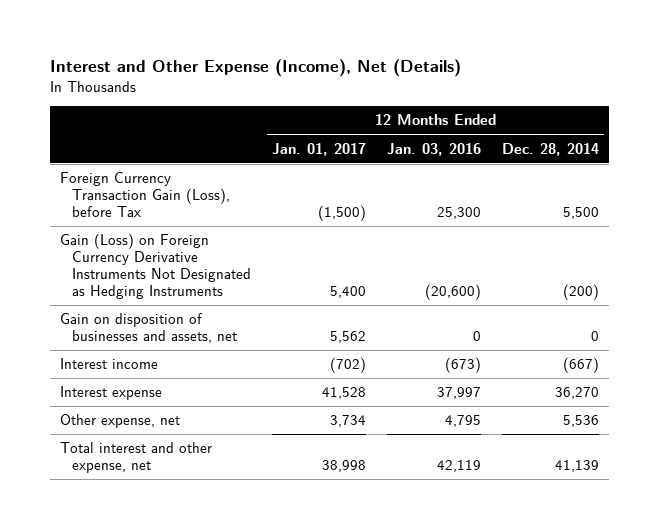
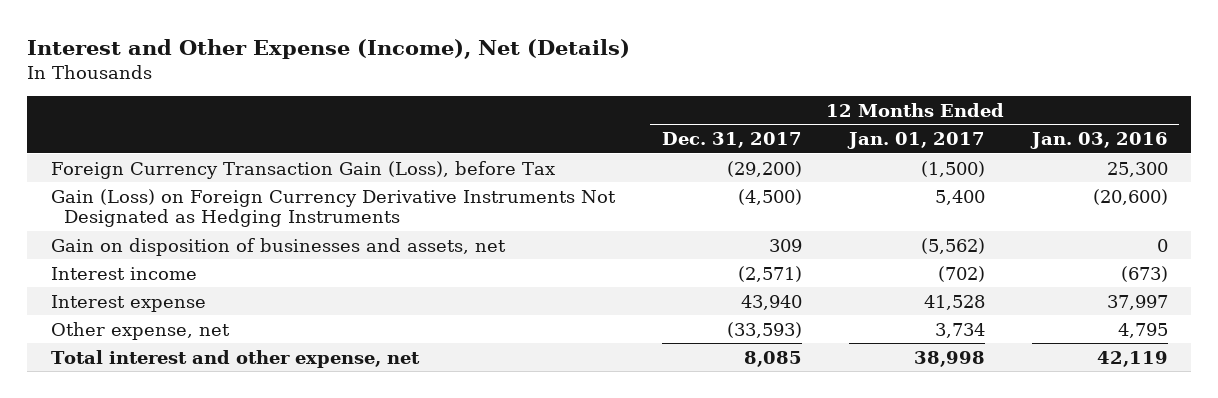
[501,142,599,156] Dec. 28, 2014 -> none
none -> [661,132,802,149] Dec. 31, 2017
[330,331,367,344] 5,562 -> [920,237,985,254] (5,562)

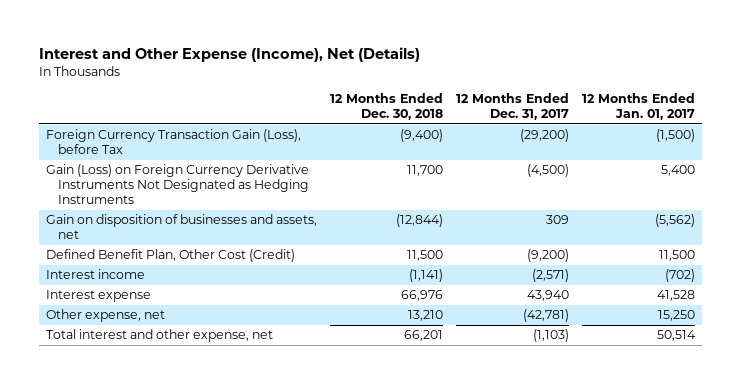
[1029,132,1168,150] Jan. 03, 2016 -> none
none -> [330,93,444,121] 12 Months Ended Dec. 30, 2018
none -> [45,249,295,263] Defined Benefit Plan, Other Cost (Credit)
[726,321,802,338] (33,593) -> [523,309,570,323] (42,781)
[934,322,985,338] 3,734 -> [658,310,696,322] 15,250
[743,350,802,367] 8,085 -> [533,329,570,343] (1,103)
[913,350,985,367] 38,998 -> [657,330,697,342] 50,514

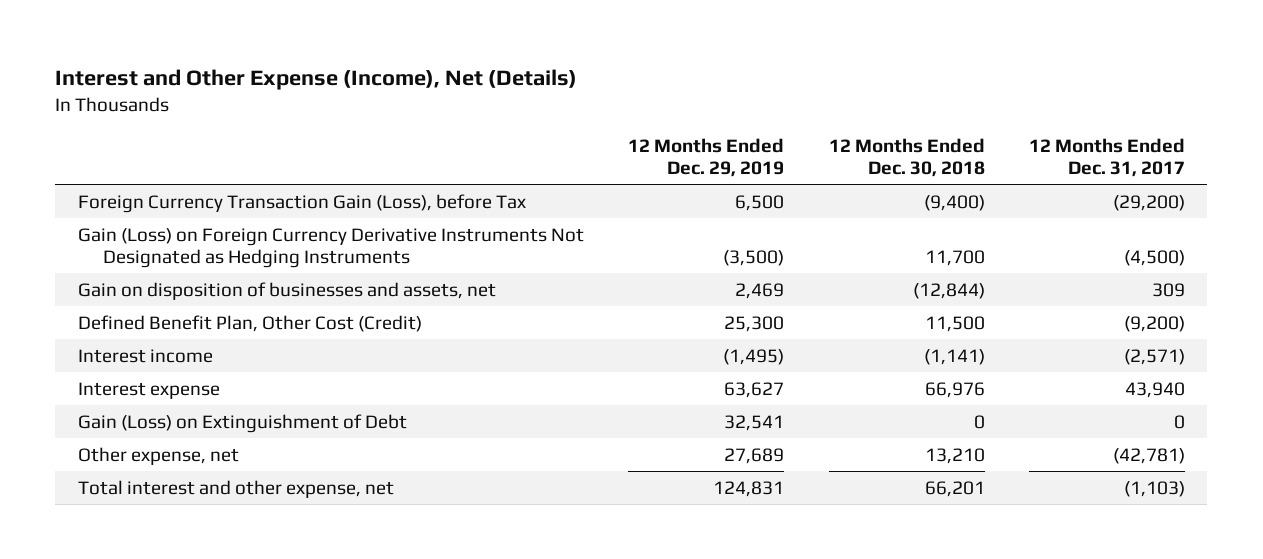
[582,93,696,121] 12 Months Ended Jan. 01, 2017 -> none
none -> [628,138,785,178] 12 Months Ended Dec. 29, 2019
none -> [77,413,407,433] Gain (Loss) on Extinguishment of Debt

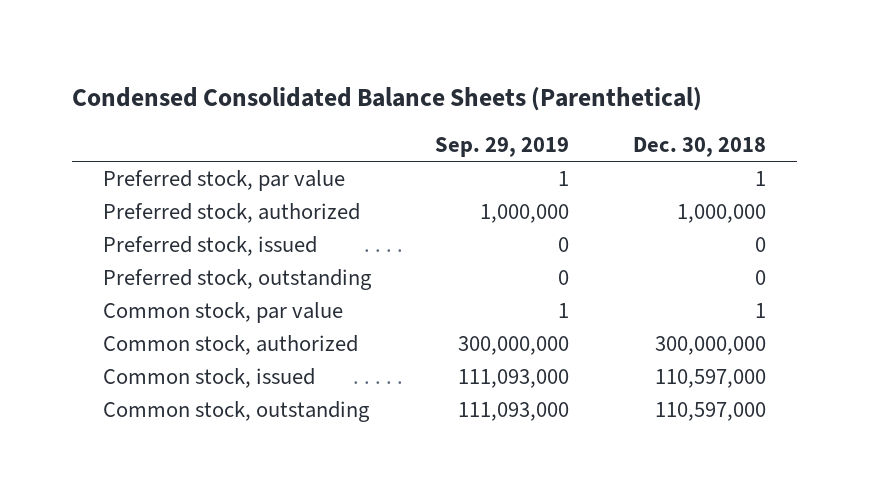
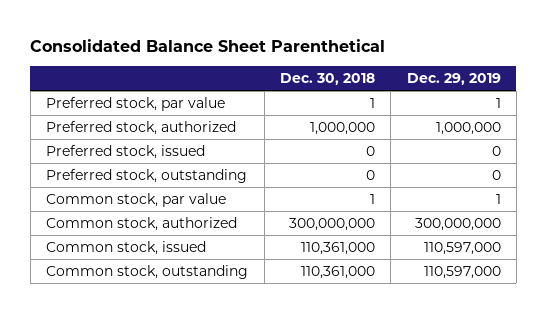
[71,87,702,112] Condensed Consolidated Balance Sheets (Parenthetical) -> [30,39,386,53] Consolidated Balance Sheet Parenthetical
[435,137,570,158] Sep. 29, 2019 -> none
none -> [406,73,501,86] Dec. 29, 2019
[654,368,766,388] 110,597,000 -> [300,241,375,255] 110,361,000
[654,401,766,421] 110,597,000 -> [300,265,375,279] 110,361,000

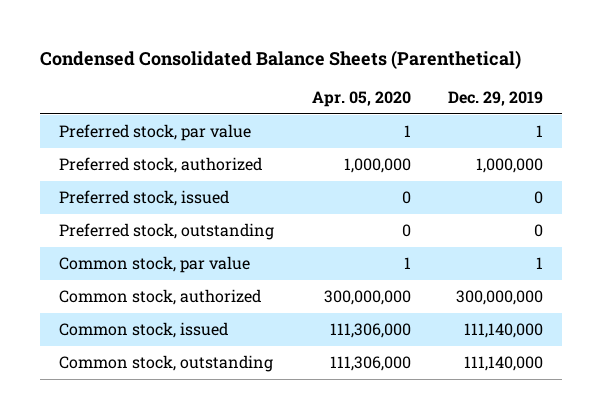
[30,39,386,53] Consolidated Balance Sheet Parenthetical -> [40,49,522,69] Condensed Consolidated Balance Sheets (Parenthetical)
[279,73,375,86] Dec. 30, 2018 -> none
none -> [311,90,411,107] Apr. 05, 2020
[423,241,501,255] 110,597,000 -> [463,323,543,339] 111,140,000
[423,265,501,279] 110,597,000 -> [463,356,543,372] 111,140,000

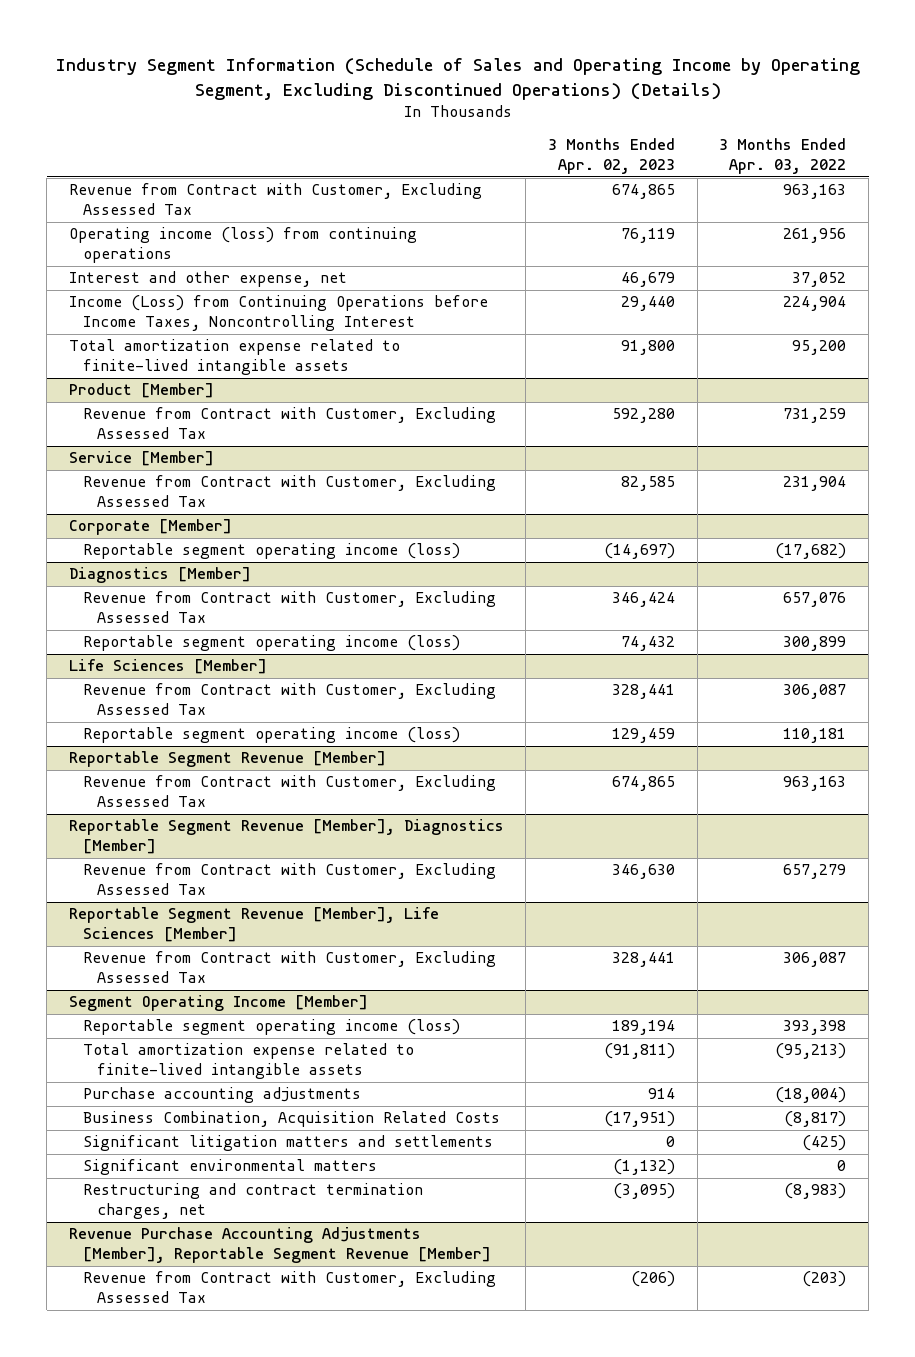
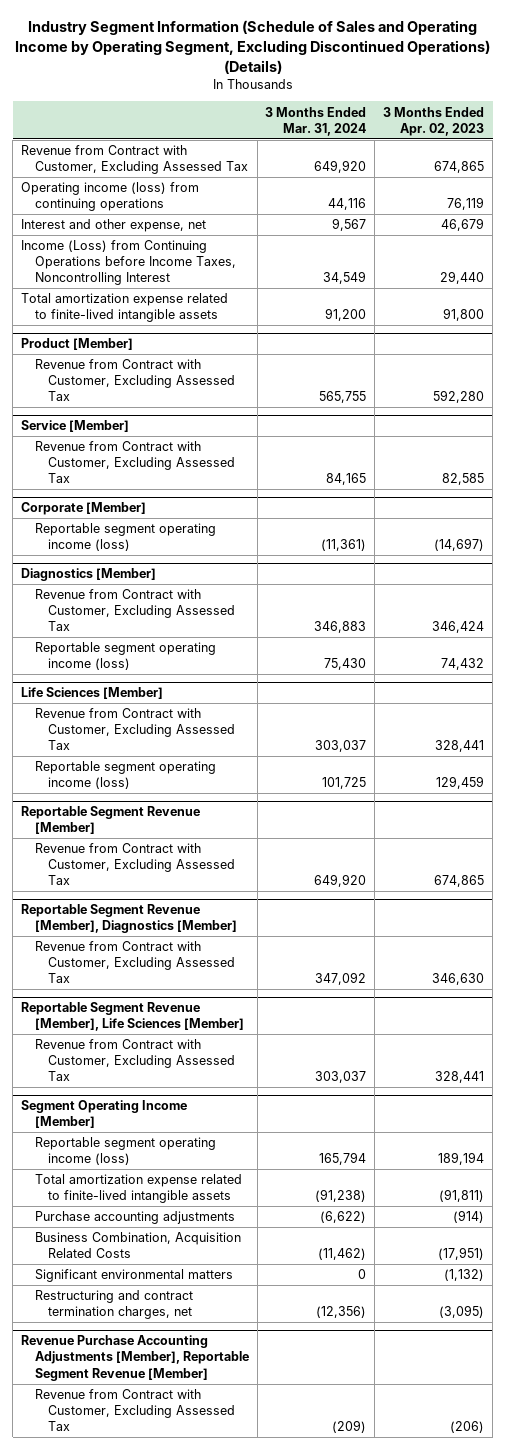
[719,138,847,175] 3 Months Ended Apr. 03, 2022 -> none
none -> [265,106,367,136] 3 Months Ended Mar. 31, 2024
[648,1088,676,1100] 914 -> [453,1210,485,1224] (914)
[82,1135,493,1152] Significant litigation matters and settlements -> none

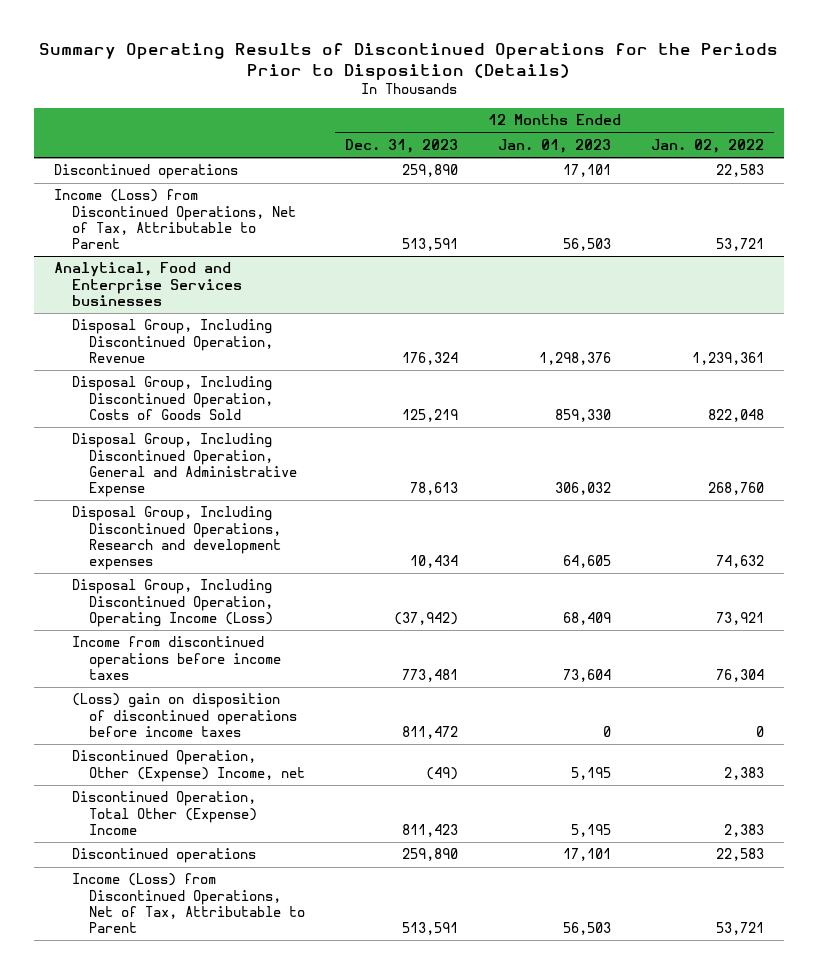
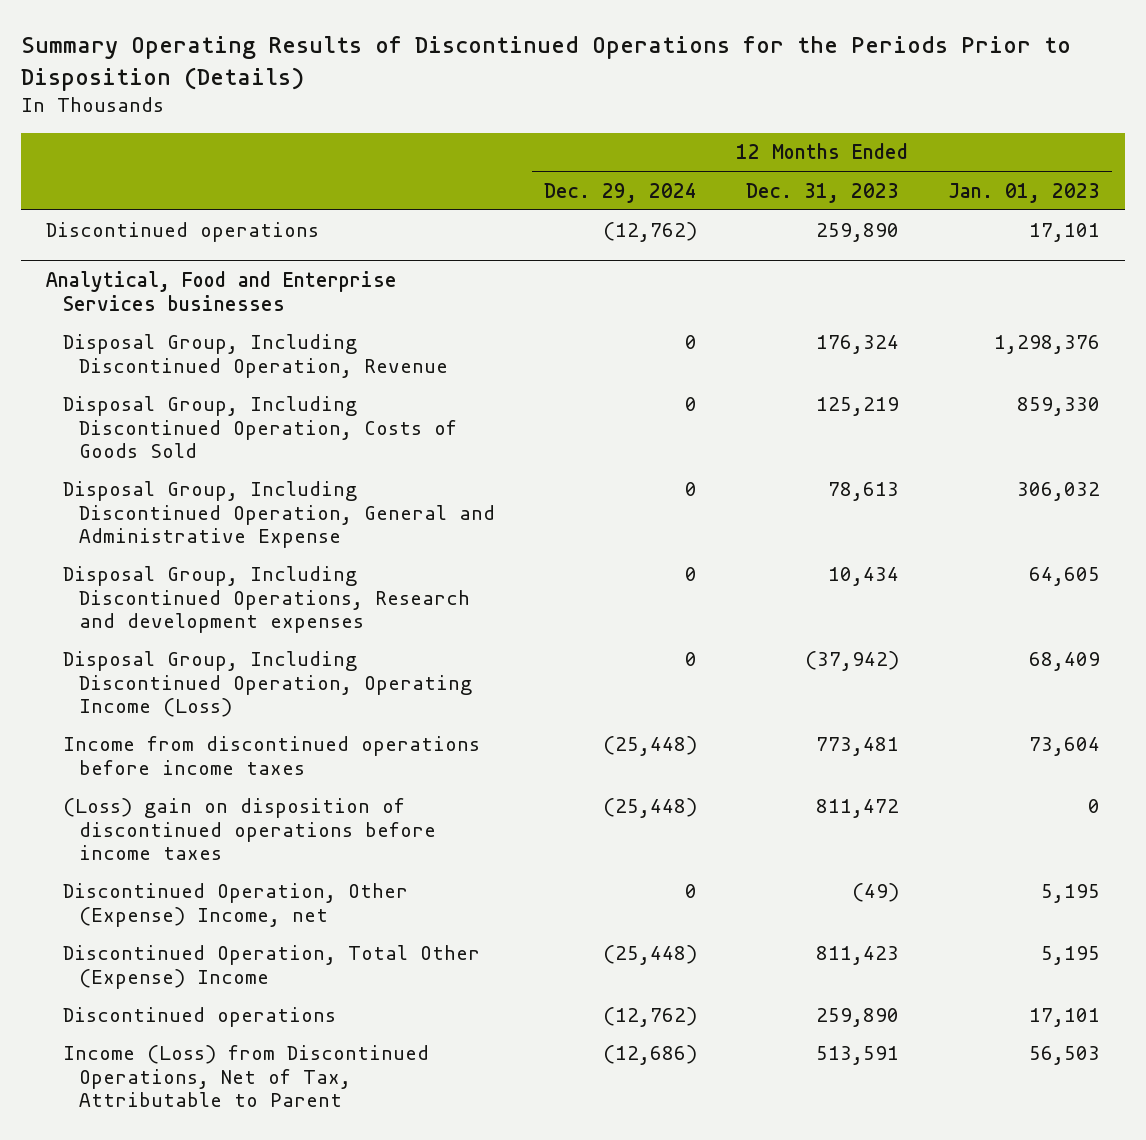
[651,139,765,154] Jan. 02, 2022 -> none
none -> [544,182,698,203] Dec. 29, 2024
[54,189,296,249] Income (Loss) from Discontinued Operations, Net of Tax, Attributable to Parent -> none

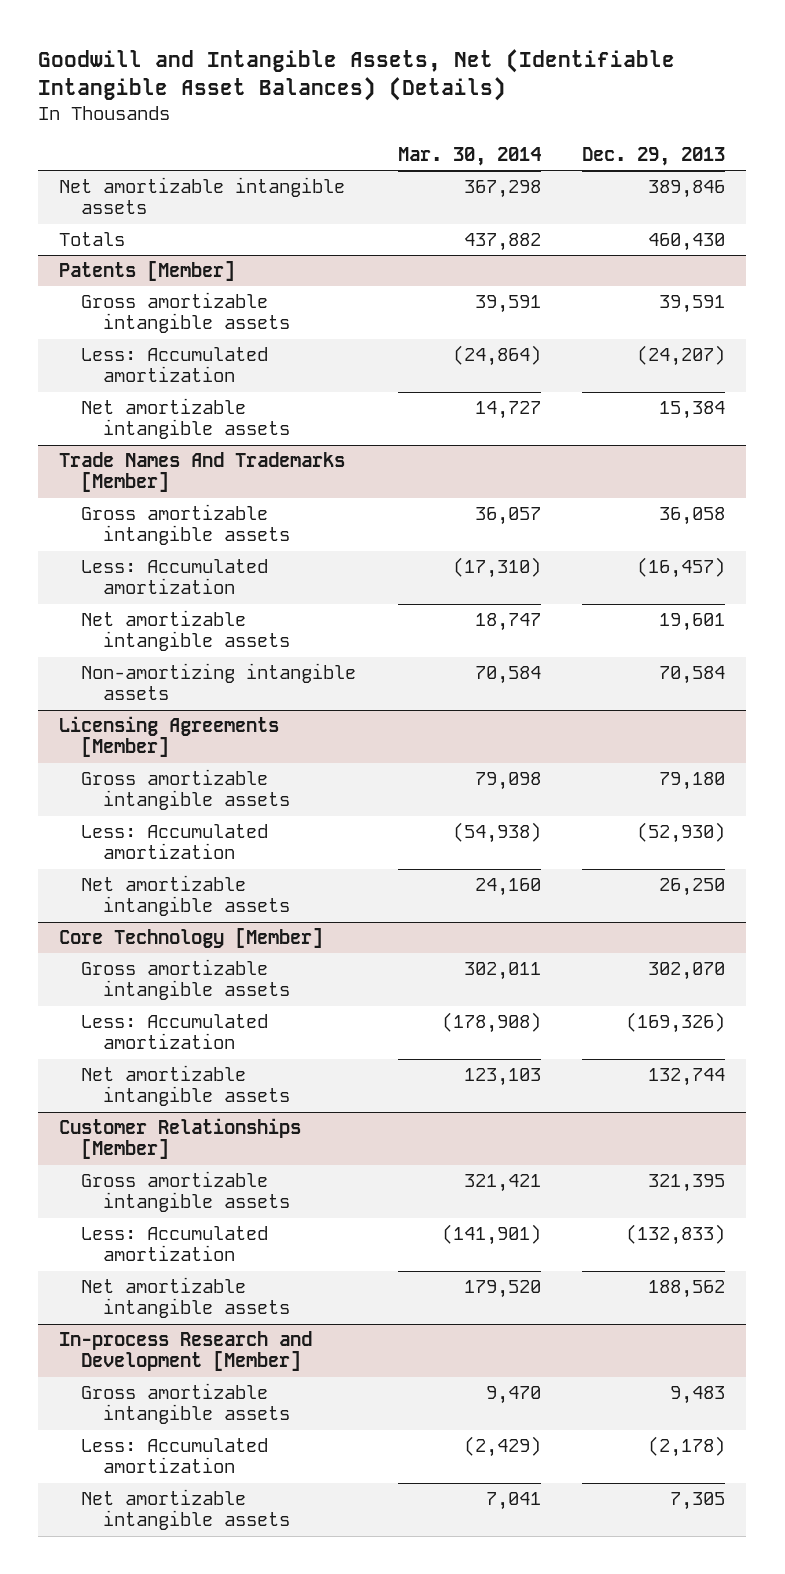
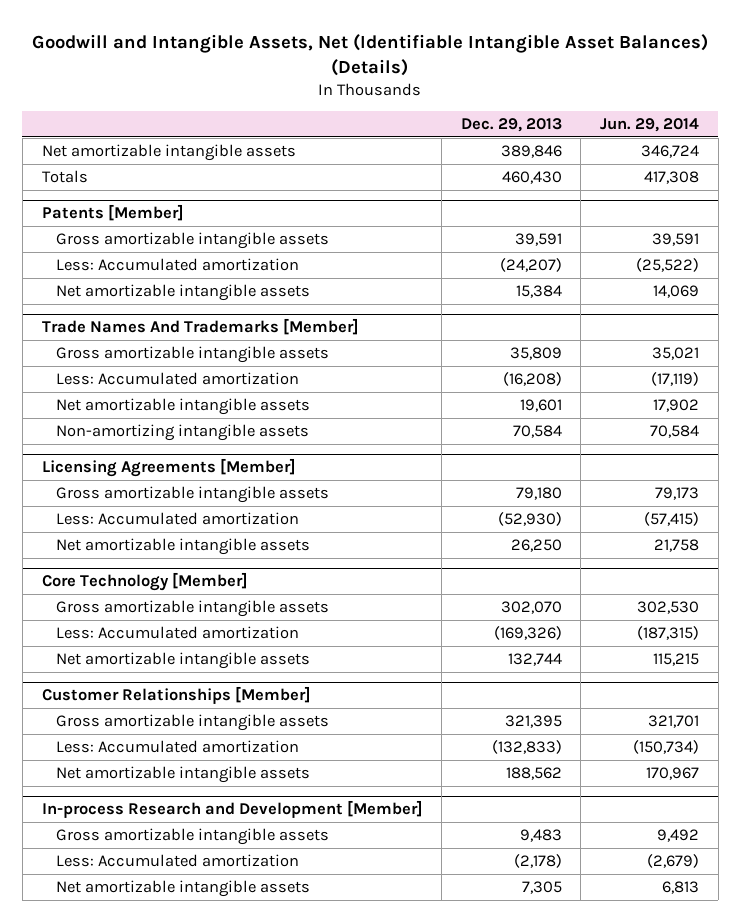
[397,146,541,166] Mar. 30, 2014 -> none
none -> [599,118,699,133] Jun. 29, 2014
[659,507,726,526] 36,058 -> [509,347,562,361] 35,809
[637,557,726,579] (16,457) -> [502,372,562,387] (16,208)

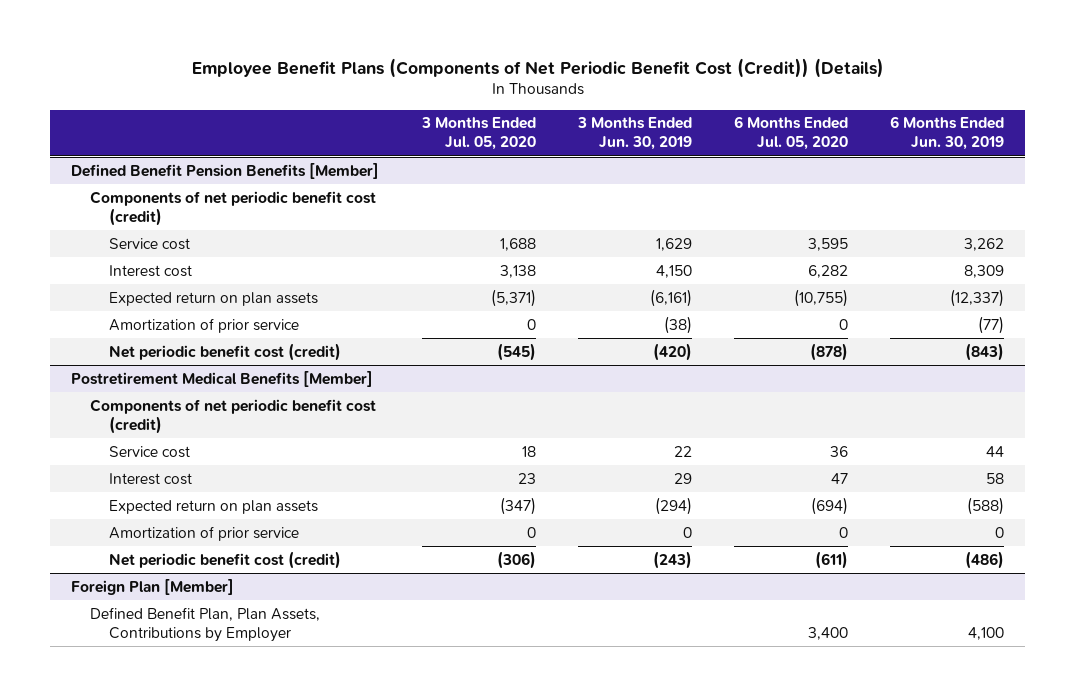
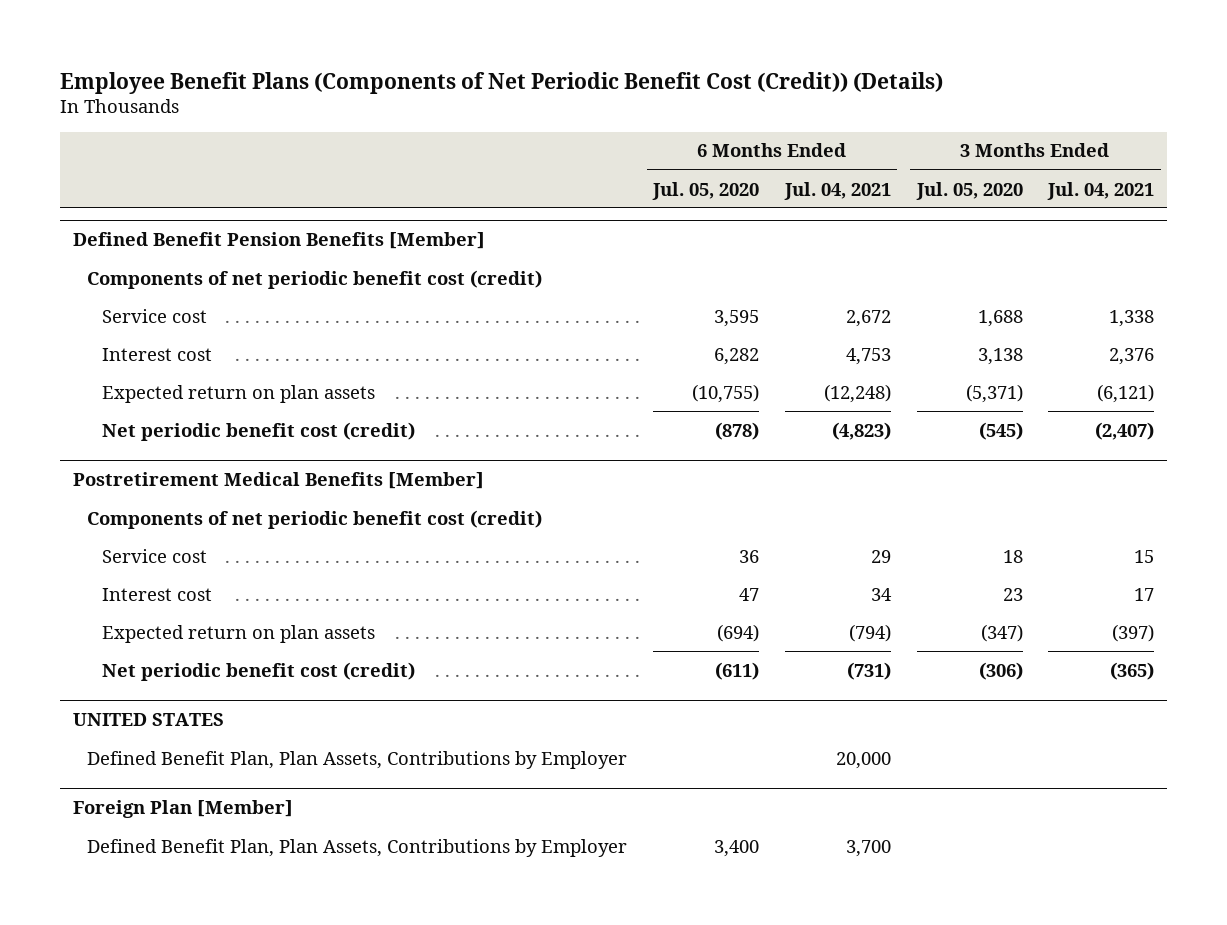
[576,117,692,151] 3 Months Ended Jun. 30, 2019 -> none
[890,116,1005,151] 6 Months Ended Jun. 30, 2019 -> none
none -> [783,181,891,200] Jul. 04, 2021
none -> [1047,181,1155,200] Jul. 04, 2021
[109,317,300,333] Amortization of prior service -> none
[109,525,300,541] Amortization of prior service -> none
none -> [72,713,224,727] UNITED STATES
none -> [87,750,628,769] Defined Benefit Plan, Plan Assets, Contributions by Employer

